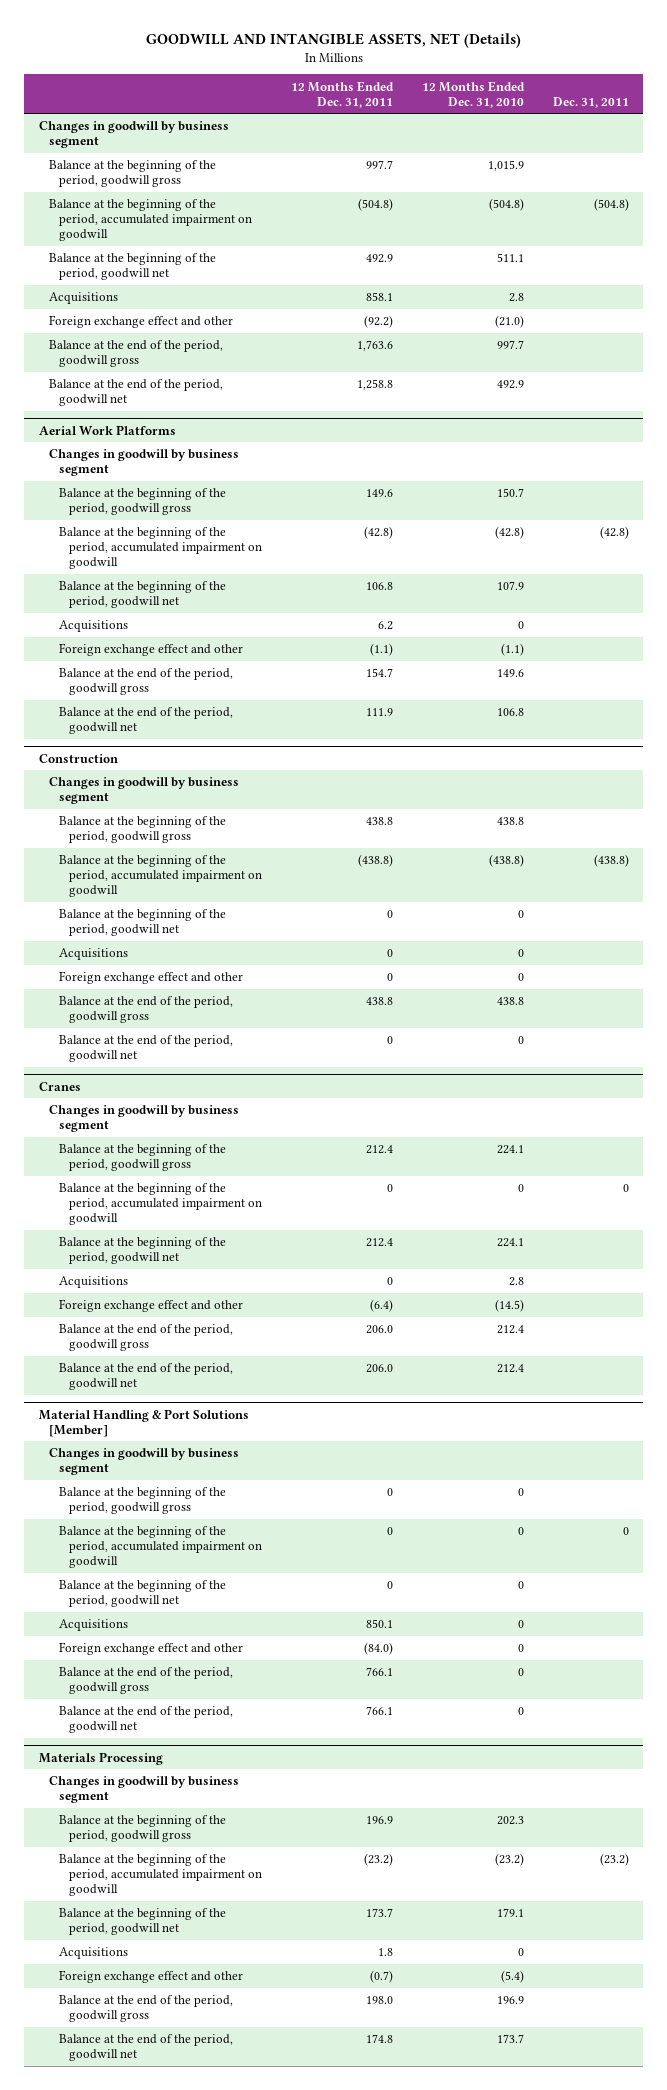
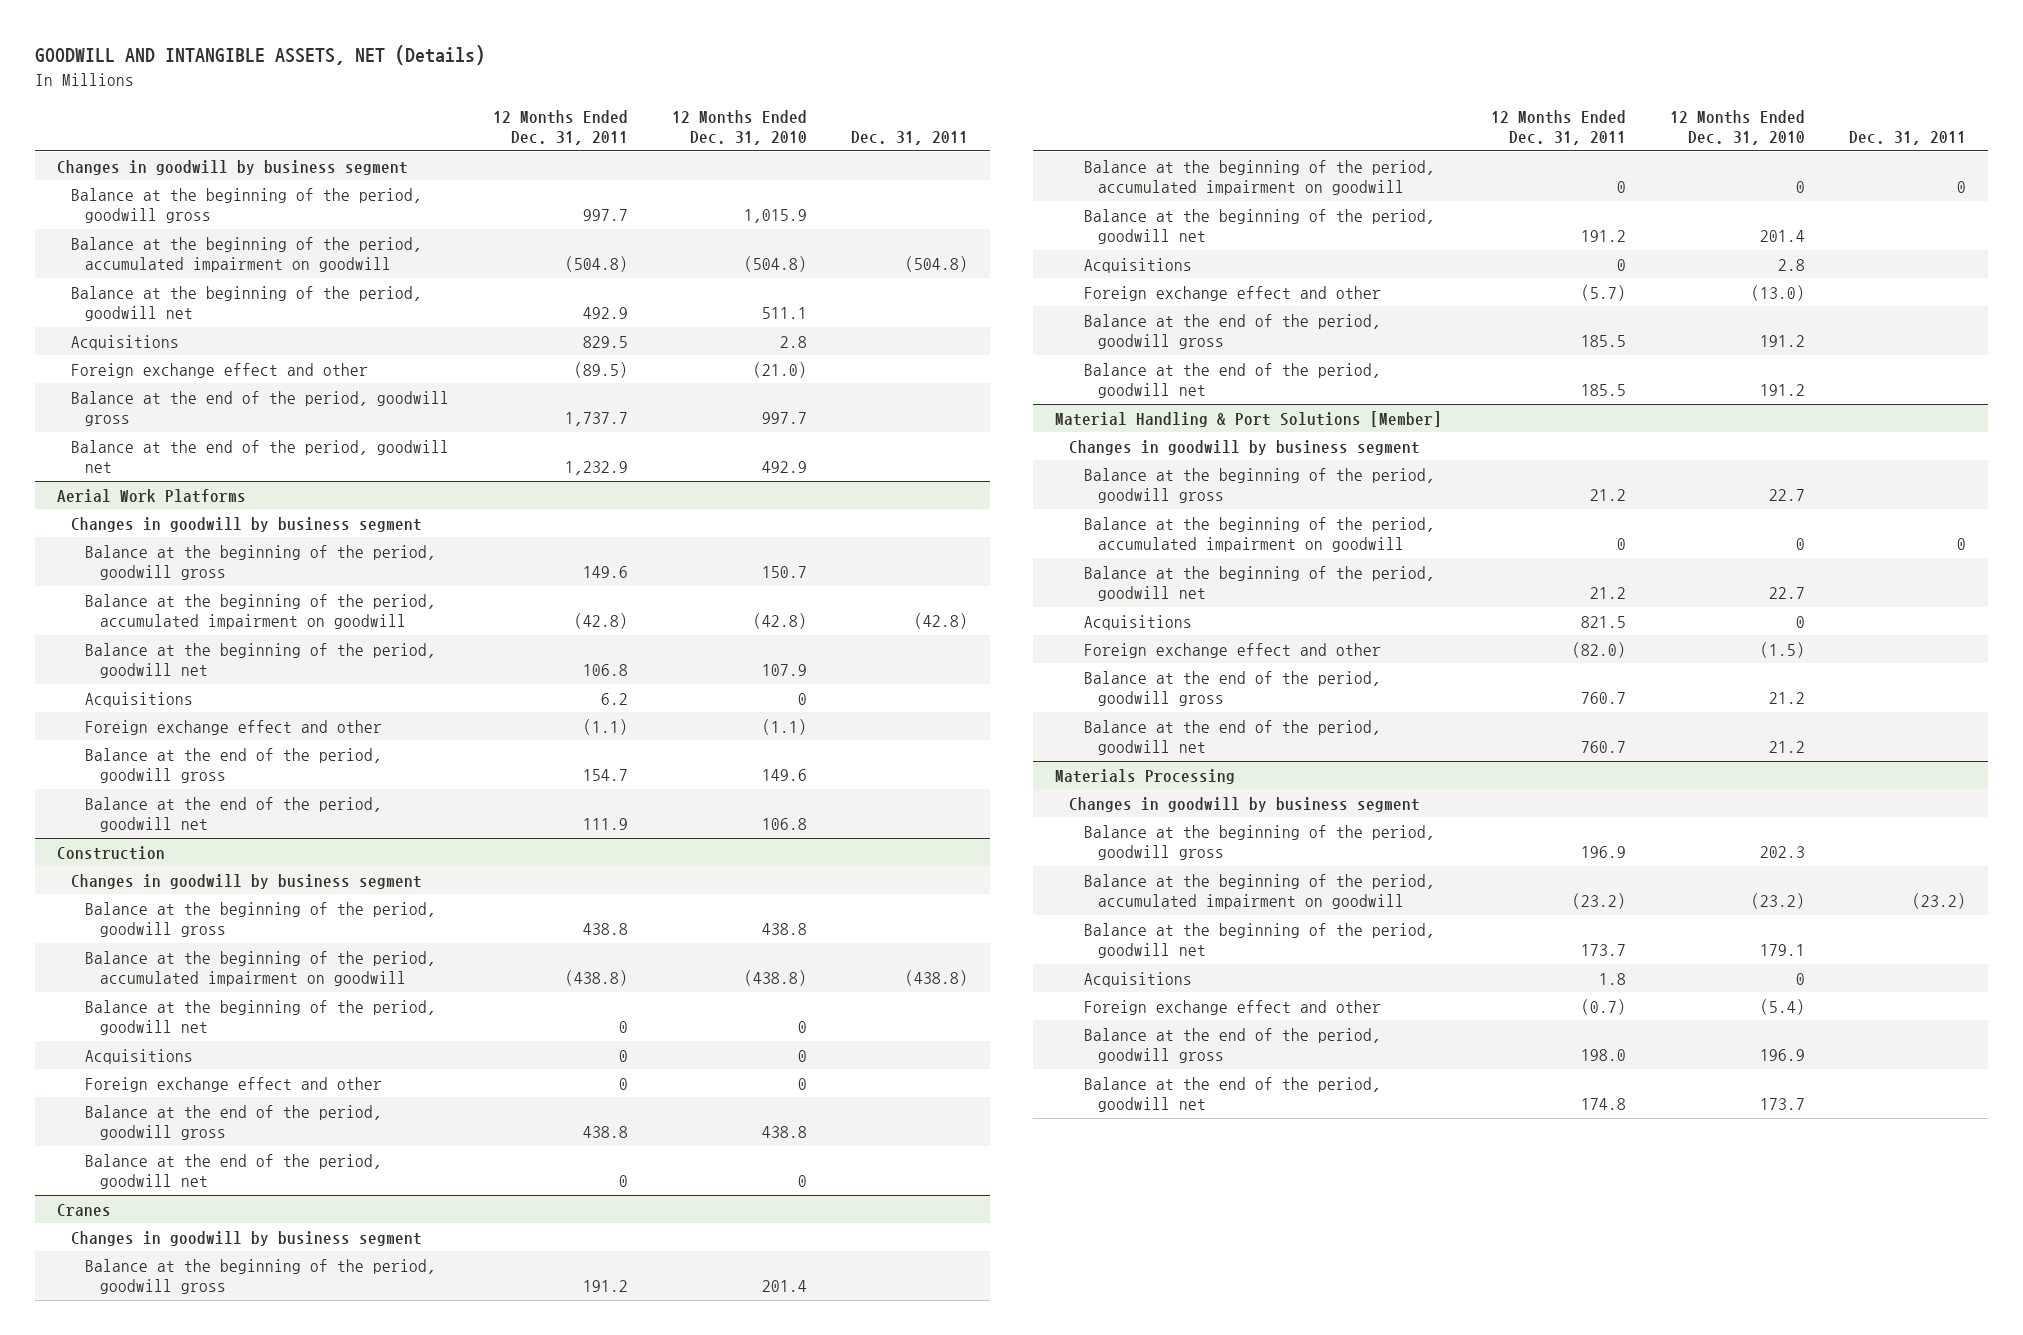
[365,292,393,302] 858.1 -> [582,335,628,348] 829.5
[363,315,393,329] (92.2) -> [573,361,628,378] (89.5)
[356,340,393,352] 1,763.6 -> [564,412,628,427] 1,737.7
[356,379,393,391] 1,258.8 -> [564,461,628,476] 1,232.9
[365,1145,393,1155] 212.4 -> [582,1280,628,1293] 191.2
[496,1145,524,1155] 224.1 -> [761,1280,807,1293] 201.4
[365,1238,393,1248] 212.4 -> [1581,230,1627,243] 191.2
[496,1238,524,1248] 224.1 -> [1760,230,1806,243] 201.4
[369,1299,393,1313] (6.4) -> [1581,284,1627,301] (5.7)
[494,1299,524,1313] (14.5) -> [1751,284,1806,301] (13.0)
[365,1325,393,1335] 206.0 -> [1581,335,1627,348] 185.5
[496,1325,524,1335] 212.4 -> [1760,335,1806,348] 191.2
[365,1364,393,1374] 206.0 -> [1581,384,1627,397] 185.5
[496,1364,524,1374] 212.4 -> [1760,384,1806,397] 191.2
[386,1488,393,1497] 0 -> [1590,489,1627,502] 21.2
[517,1488,524,1497] 0 -> [1769,489,1806,502] 22.7
[386,1581,393,1590] 0 -> [1590,587,1627,600] 21.2
[517,1581,524,1590] 0 -> [1769,587,1806,600] 22.7
[365,1619,393,1629] 850.1 -> [1581,615,1627,628] 821.5
[363,1642,393,1656] (84.0) -> [1572,641,1627,658] (82.0)
[517,1644,524,1653] 0 -> [1760,641,1806,658] (1.5)
[365,1667,393,1677] 766.1 -> [1581,692,1627,705] 760.7
[517,1668,524,1677] 0 -> [1769,692,1806,705] 21.2
[365,1706,393,1716] 766.1 -> [1581,741,1627,754] 760.7
[517,1707,524,1716] 0 -> [1769,741,1806,754] 21.2

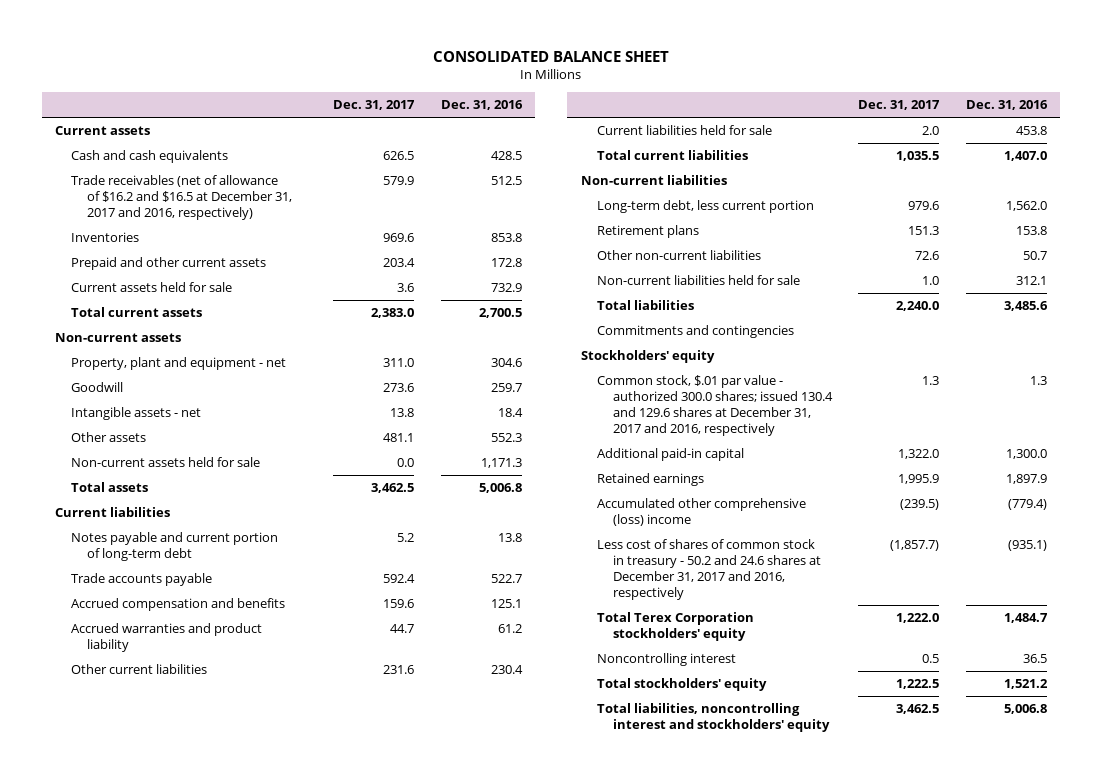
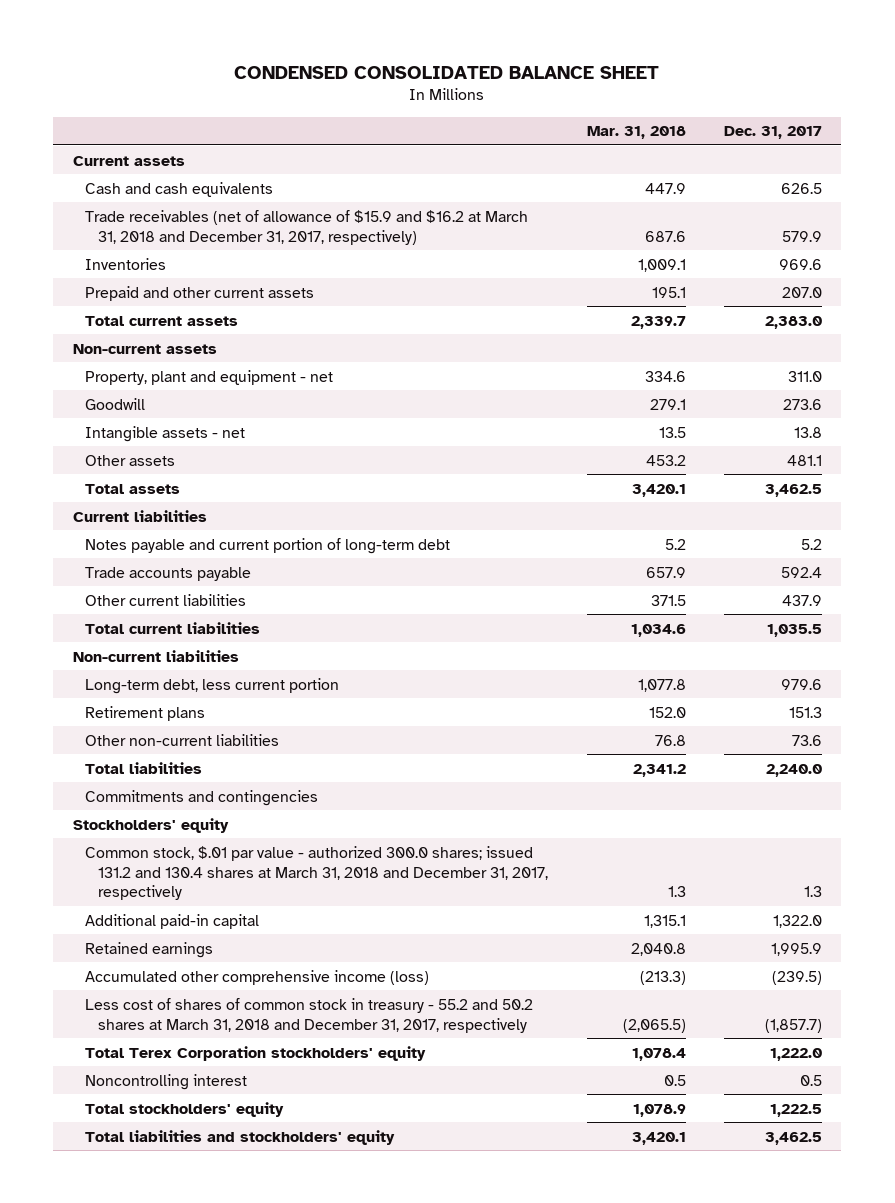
[433,50,670,62] CONSOLIDATED BALANCE SHEET -> [234,65,660,79] CONDENSED CONSOLIDATED BALANCE SHEET
[441,99,524,110] Dec. 31, 2016 -> none
none -> [586,126,686,140] Mar. 31, 2018
[71,175,293,220] Trade receivables (net of allowance of $16.2 and $16.5 at December 31, 2017 and 2016, respectively) -> [85,209,529,245] Trade receivables (net of allowance of $15.9 and $16.2 at March 31, 2018 and December 31, 2017, respectively)
[71,282,233,293] Current assets held for sale -> none
[383,258,416,268] 203.4 -> [782,286,823,298] 207.0
[71,457,261,468] Non-current assets held for sale -> none
[71,598,286,612] Accrued compensation and benefits -> none
[71,623,263,652] Accrued warranties and product liability -> none
[596,125,772,136] Current liabilities held for sale -> none
[383,665,415,675] 231.6 -> [782,594,823,606] 437.9
[596,275,800,286] Non-current liabilities held for sale -> none
[915,251,940,261] 72.6 -> [792,734,823,746] 73.6
[596,375,833,436] Common stock, $.01 par value - authorized 300.0 shares; issued 130.4 and 129.6 shares at December 31, 2017 and 2016, respectively -> [85,845,549,901] Common stock, $.01 par value - authorized 300.0 shares; issued 131.2 and 130.4 shares at March 31, 2018 and December 31, 2017, respectively
[596,498,806,526] Accumulated other comprehensive (loss) income -> [85,969,430,985] Accumulated other comprehensive income (loss)
[596,539,821,600] Less cost of shares of common stock in treasury - 50.2 and 24.6 shares at December 31, 2017 and 2016, respectively -> [85,997,534,1033] Less cost of shares of common stock in treasury - 55.2 and 50.2 shares at March 31, 2018 and December 31, 2017, respectively
[596,703,830,732] Total liabilities, noncontrolling interest and stockholders' equity -> [85,1129,396,1145] Total liabilities and stockholders' equity

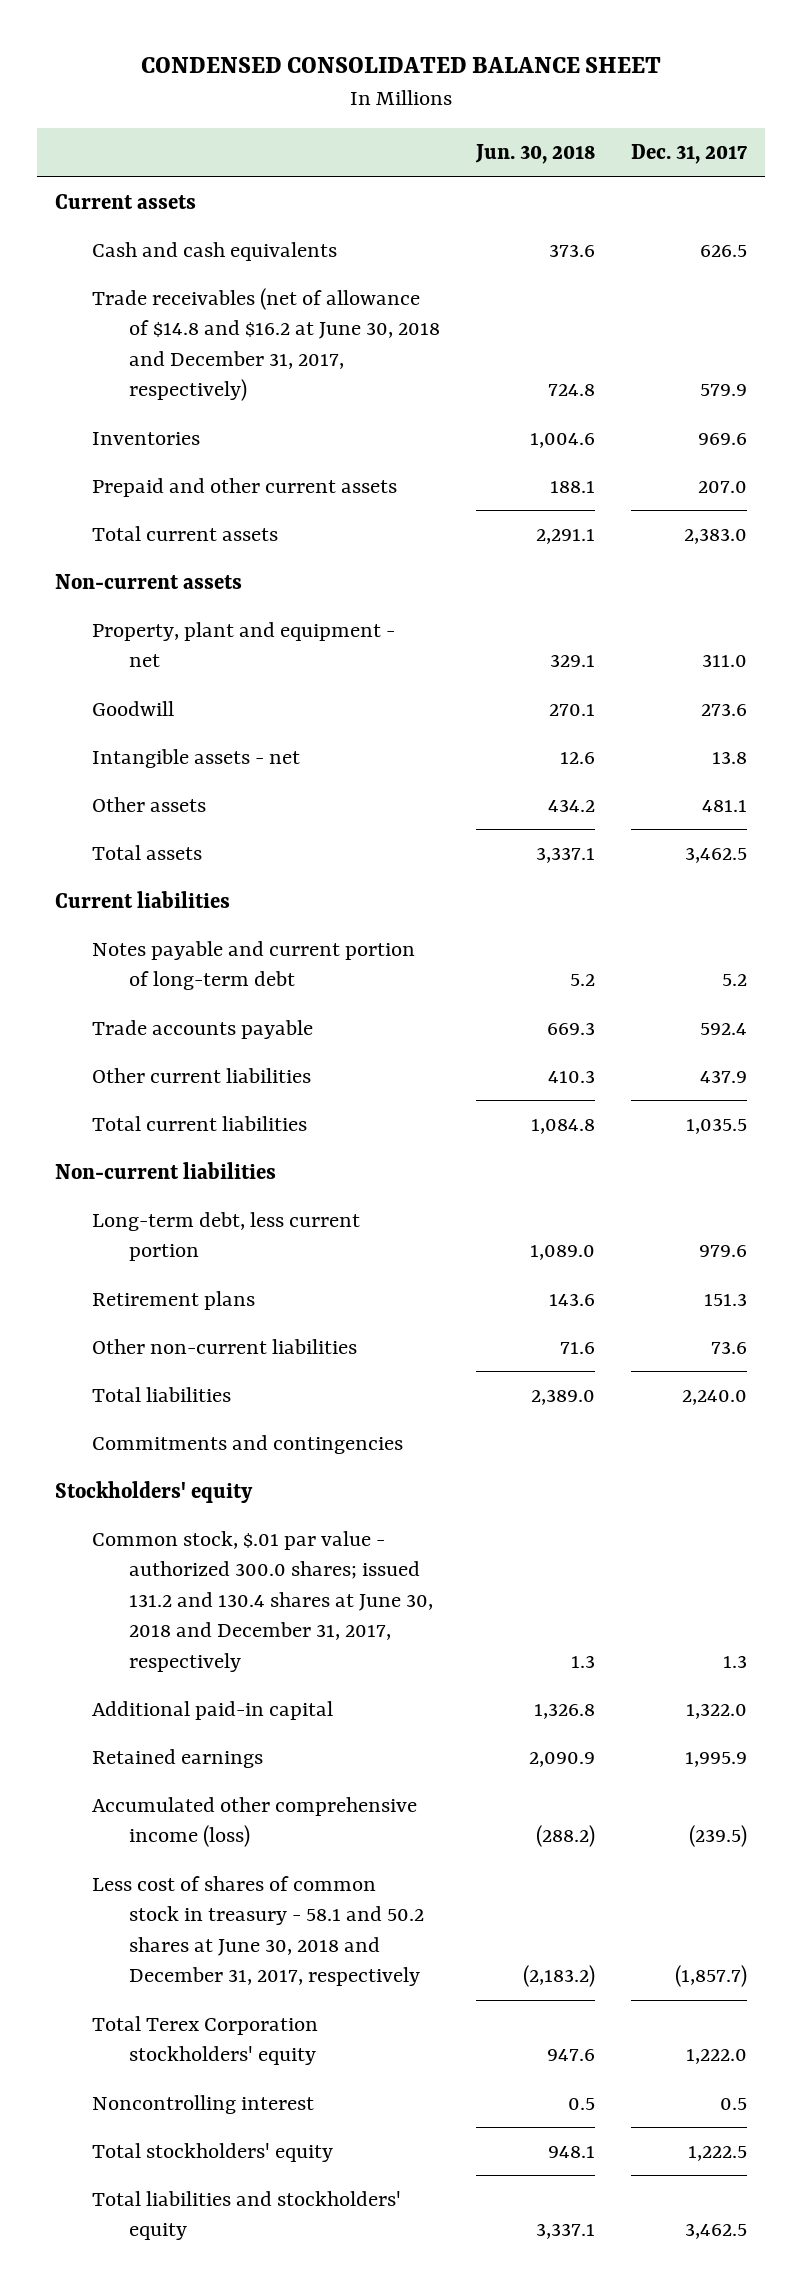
[586,126,686,140] Mar. 31, 2018 -> none
none -> [475,144,596,165] Jun. 30, 2018
[85,209,529,245] Trade receivables (net of allowance of $15.9 and $16.2 at March 31, 2018 and December 31, 2017, respectively) -> [91,287,441,402] Trade receivables (net of allowance of $14.8 and $16.2 at June 30, 2018 and December 31, 2017, respectively)
[85,845,549,901] Common stock, $.01 par value - authorized 300.0 shares; issued 131.2 and 130.4 shares at March 31, 2018 and December 31, 2017, respectively -> [91,1530,434,1672] Common stock, $.01 par value - authorized 300.0 shares; issued 131.2 and 130.4 shares at June 30, 2018 and December 31, 2017, respectively
[85,997,534,1033] Less cost of shares of common stock in treasury - 55.2 and 50.2 shares at March 31, 2018 and December 31, 2017, respectively -> [91,1875,425,1987] Less cost of shares of common stock in treasury - 58.1 and 50.2 shares at June 30, 2018 and December 31, 2017, respectively

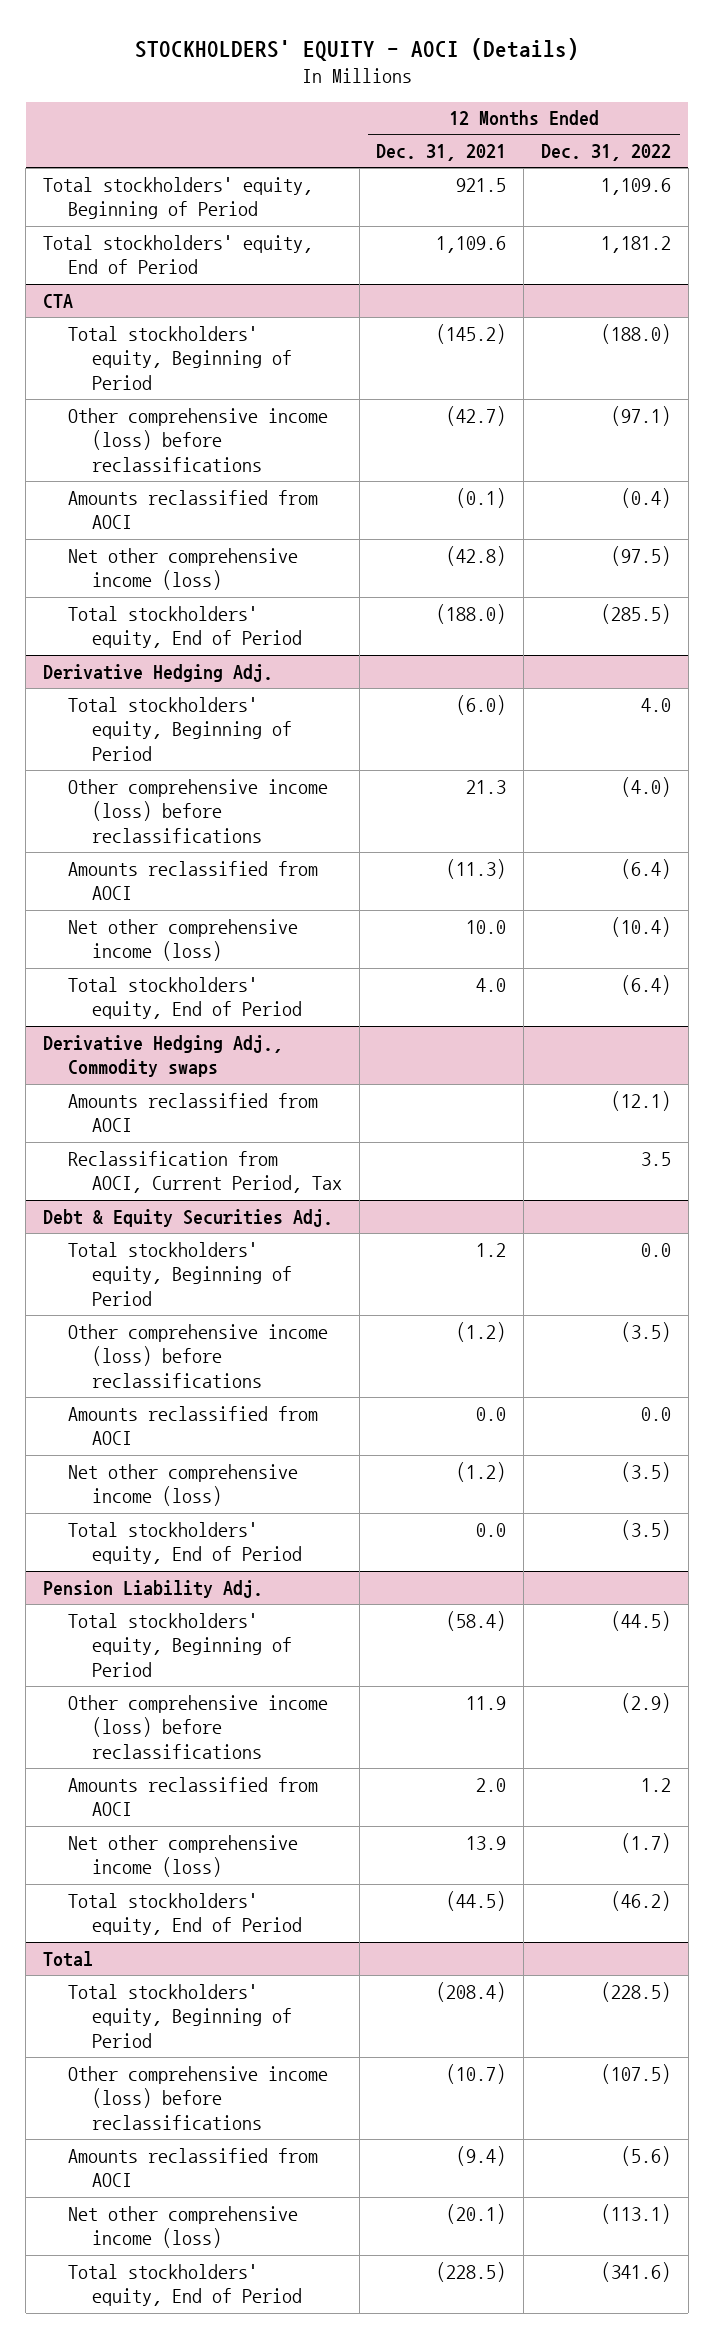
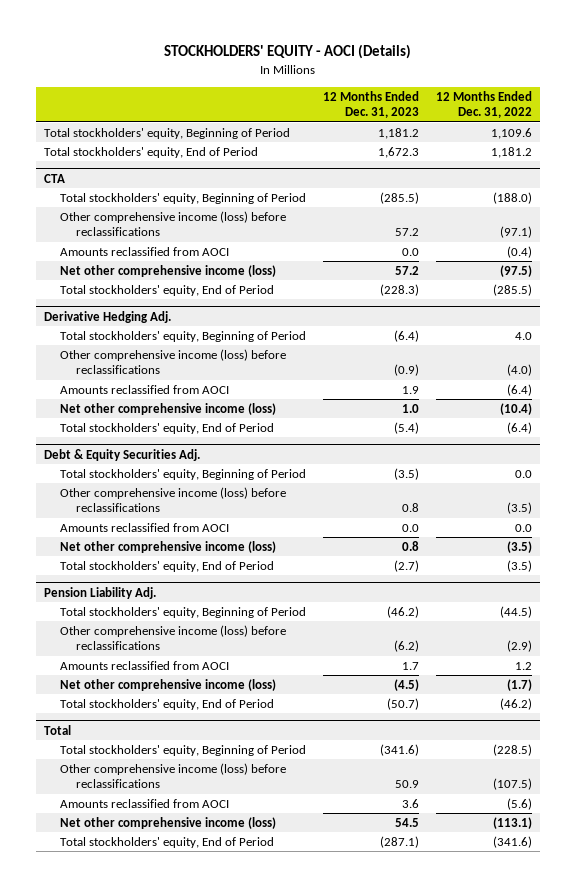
[376,144,507,162] Dec. 31, 2021 -> none
none -> [322,90,419,119] 12 Months Ended Dec. 31, 2023
[43,1034,284,1078] Derivative Hedging Adj., Commodity swaps -> none
[67,1092,318,1133] Amounts reclassified from AOCI -> none
[67,1150,342,1194] Reclassification from AOCI, Current Period, Tax -> none

